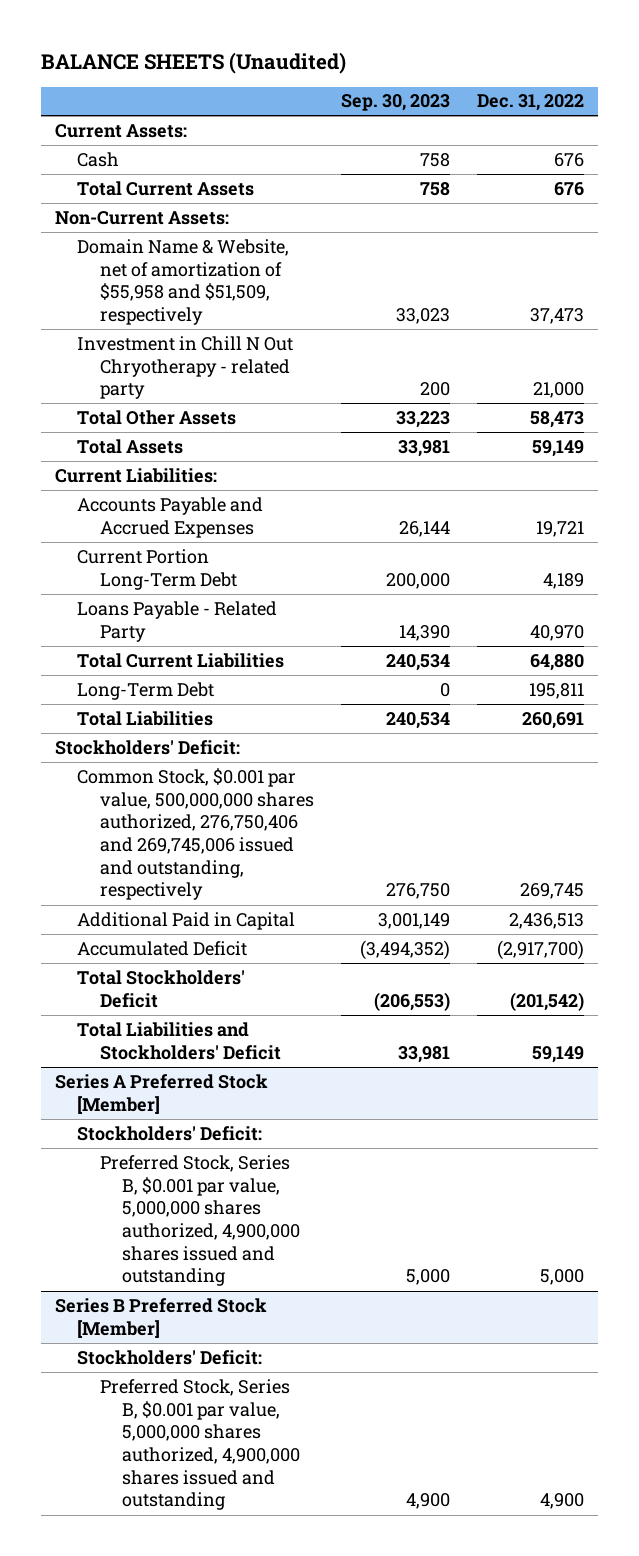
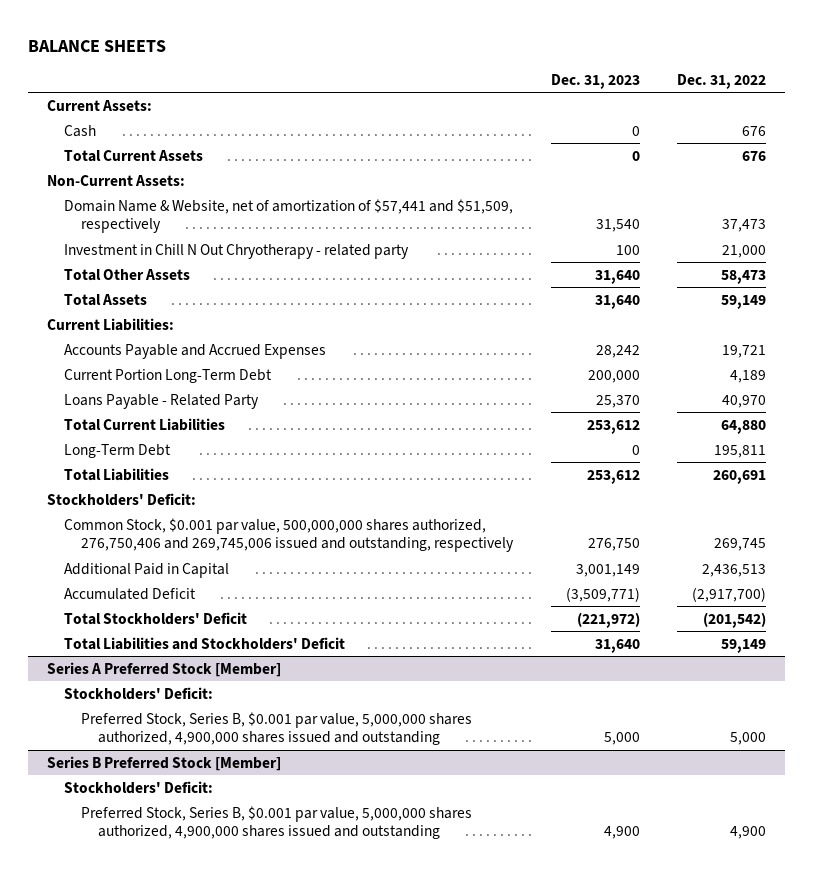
[41,51,347,74] BALANCE SHEETS (Unaudited) -> [27,39,166,52] BALANCE SHEETS
[340,94,450,112] Sep. 30, 2023 -> none
none -> [550,74,640,90] Dec. 31, 2023
[77,238,290,326] Domain Name & Website, net of amortization of $55,958 and $51,509, respectively -> [63,198,513,234] Domain Name & Website, net of amortization of $57,441 and $51,509, respectively

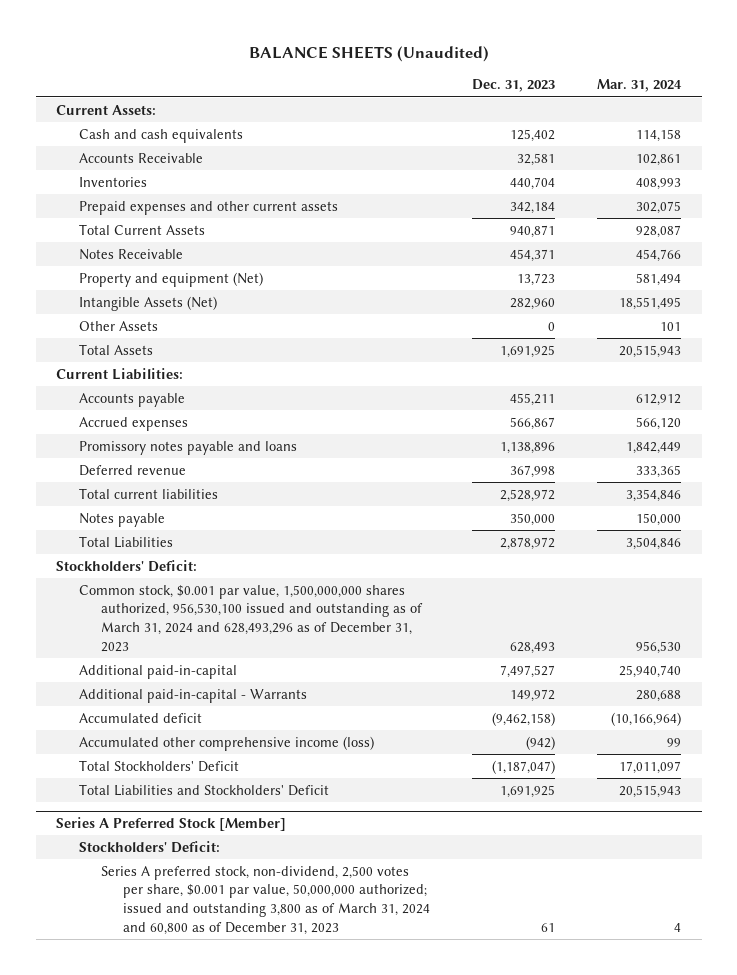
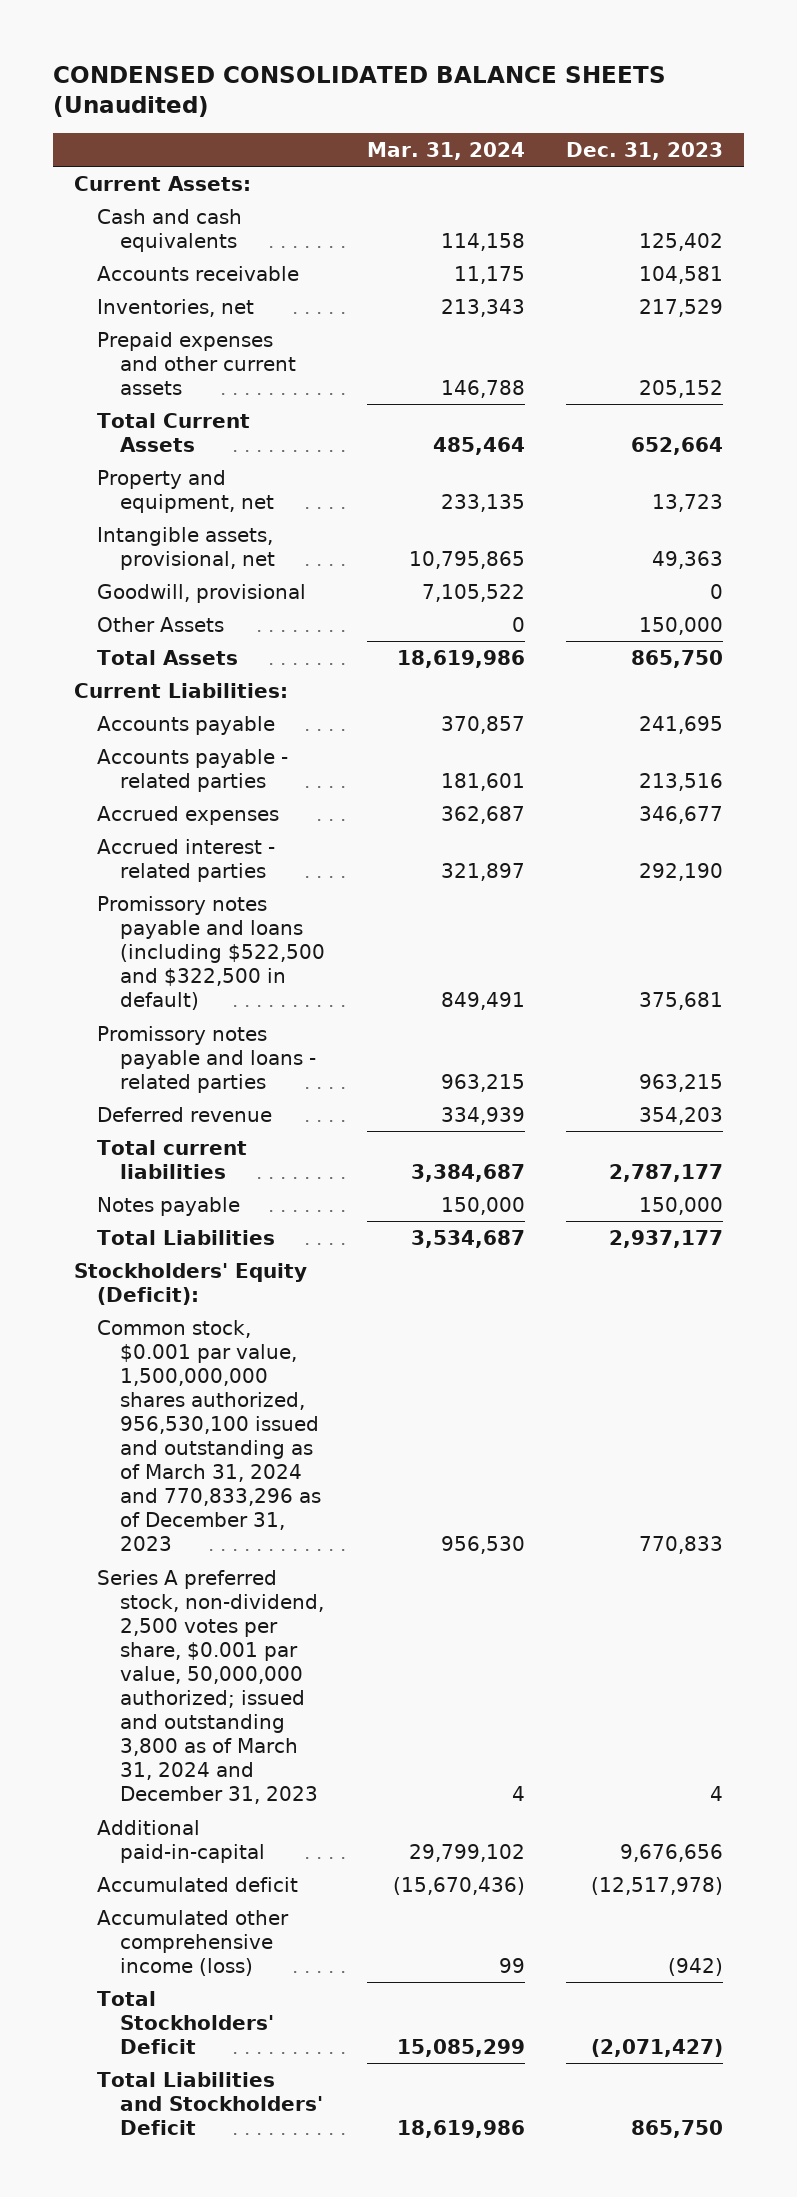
[248,46,489,63] BALANCE SHEETS (Unaudited) -> [53,66,667,118] CONDENSED CONSOLIDATED BALANCE SHEETS (Unaudited)
[78,248,183,260] Notes Receivable -> none
[78,152,203,163] Accounts Receivable -> [97,265,300,281] Accounts receivable
[516,152,555,166] 32,581 -> [639,265,724,284] 104,581
[635,153,681,166] 102,861 -> [453,265,525,284] 11,175
[78,176,147,187] Inventories -> [97,298,255,317] Inventories, net
[509,176,555,190] 440,704 -> [639,298,724,317] 217,529
[635,177,681,190] 408,993 -> [440,298,525,317] 213,343
[509,201,555,214] 342,184 -> [639,379,724,398] 205,152
[635,200,681,214] 302,075 -> [440,379,525,398] 146,788
[509,224,555,238] 940,871 -> [631,436,724,455] 652,664
[635,224,681,238] 928,087 -> [432,436,525,455] 485,464
[78,271,263,287] Property and equipment (Net) -> [97,469,275,513] Property and equipment, net
[635,272,681,286] 581,494 -> [440,493,525,512] 233,135
[78,295,217,311] Intangible Assets (Net) -> [97,526,276,570] Intangible assets, provisional, net
[509,297,555,310] 282,960 -> [652,550,724,569] 49,363
[618,296,681,310] 18,551,495 -> [408,550,525,569] 10,795,865
none -> [97,583,307,603] Goodwill, provisional
[547,321,555,331] 0 -> [639,616,724,635] 150,000
[659,321,681,331] 101 -> [511,616,525,632] 0
[499,344,555,358] 1,691,925 -> [631,649,724,668] 865,750
[618,344,681,358] 20,515,943 -> [396,649,525,668] 18,619,986
[78,688,307,703] Additional paid-in-capital - Warrants -> none
[509,392,555,406] 455,211 -> [639,715,724,734] 241,695
[635,393,681,406] 612,912 -> [440,715,525,734] 370,857
none -> [97,748,289,792] Accounts payable - related parties
[509,416,555,430] 566,867 -> [639,805,724,824] 346,677
[635,416,681,430] 566,120 -> [440,805,525,824] 362,687
none -> [97,838,276,882] Accrued interest - related parties
[78,440,297,455] Promissory notes payable and loans -> [97,895,326,1010] Promissory notes payable and loans (including $522,500 and $322,500 in default)
[499,441,555,454] 1,138,896 -> [639,991,724,1010] 375,681
[625,441,681,454] 1,842,449 -> [440,991,525,1010] 849,491
none -> [97,1025,317,1093] Promissory notes payable and loans - related parties
[509,464,555,478] 367,998 -> [639,1106,724,1125] 354,203
[635,464,681,478] 333,365 -> [440,1106,525,1125] 334,939
[499,488,555,502] 2,528,972 -> [609,1163,724,1182] 2,787,177
[625,488,681,502] 3,354,846 -> [410,1163,525,1182] 3,384,687
[509,512,555,526] 350,000 -> [639,1196,724,1215] 150,000
[499,536,555,550] 2,878,972 -> [609,1229,724,1248] 2,937,177
[625,536,681,550] 3,504,846 -> [410,1229,525,1248] 3,534,687
[56,559,198,572] Stockholders' Deficit: -> [73,1262,307,1305] Stockholders' Equity (Deficit):
[78,584,423,652] Common stock, $0.001 par value, 1,500,000,000 shares authorized, 956,530,100 issued and outstanding as of March 31, 2024 and 628,493,296 as of December 31, 2023 -> [97,1319,322,1551] Common stock, $0.001 par value, 1,500,000,000 shares authorized, 956,530,100 issued and outstanding as of March 31, 2024 and 770,833,296 as of December 31, 2023
[509,641,555,654] 628,493 -> [639,1535,724,1554] 770,833
none -> [97,1569,325,1804] Series A preferred stock, non-dividend, 2,500 votes per share, $0.001 par value, 50,000,000 authorized; issued and outstanding 3,800 as of March 31, 2024 and December 31, 2023
[499,664,555,678] 7,497,527 -> [620,1843,724,1862] 9,676,656
[618,664,681,678] 25,940,740 -> [408,1843,525,1862] 29,799,102
[491,711,555,726] (9,462,158) -> [591,1876,724,1895] (12,517,978)
[610,711,681,726] (10,166,964) -> [392,1876,525,1895] (15,670,436)
[56,817,287,832] Series A Preferred Stock [Member] -> none
[78,840,220,853] Stockholders' Deficit: -> none
[100,865,430,935] Series A preferred stock, non-dividend, 2,500 votes per share, $0.001 par value, 50,000,000 authorized; issued and outstanding 3,800 as of March 31, 2024 and 60,800 as of December 31, 2023 -> none
[491,759,555,774] (1,187,047) -> [591,2038,724,2057] (2,071,427)
[618,760,681,774] 17,011,097 -> [396,2038,525,2057] 15,085,299
[499,784,555,798] 1,691,925 -> [631,2119,724,2138] 865,750
[618,784,681,798] 20,515,943 -> [396,2119,525,2138] 18,619,986

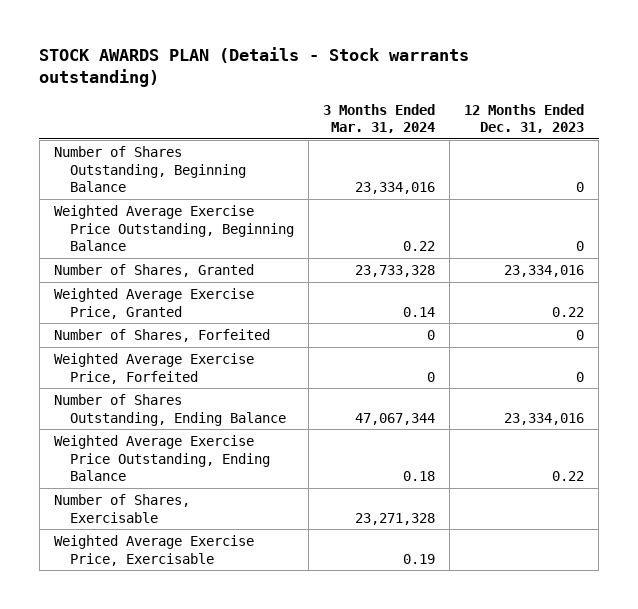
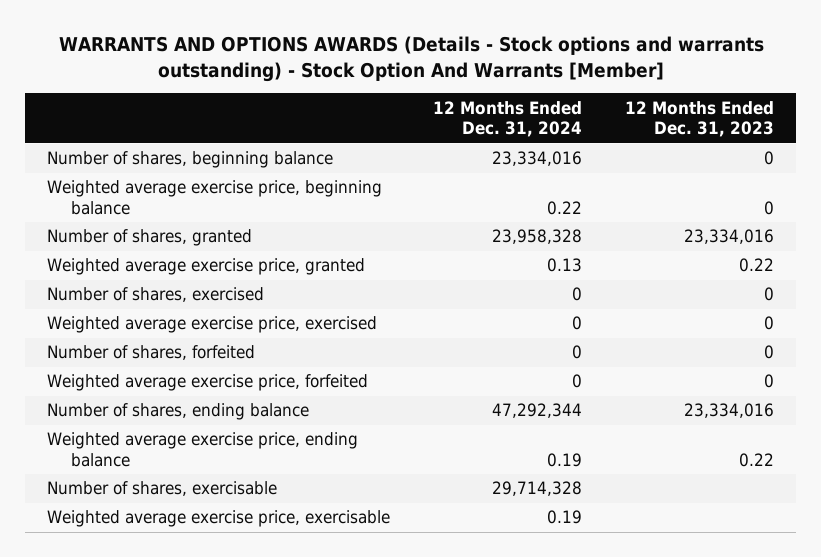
[39,47,470,88] STOCK AWARDS PLAN (Details - Stock warrants outstanding) -> [58,36,764,82] WARRANTS AND OPTIONS AWARDS (Details - Stock options and warrants outstanding) - Stock Option And Warrants [Member]
[323,103,436,134] 3 Months Ended Mar. 31, 2024 -> none
none -> [433,100,583,138] 12 Months Ended Dec. 31, 2024
[53,146,247,193] Number of Shares Outstanding, Beginning Balance -> [46,151,333,169] Number of shares, beginning balance
[53,205,295,252] Weighted Average Exercise Price Outstanding, Beginning Balance -> [46,180,382,216] Weighted average exercise price, beginning balance
[53,264,254,278] Number of Shares, Granted -> [46,229,252,247] Number of shares, granted
[53,288,254,319] Weighted Average Exercise Price, Granted -> [46,258,365,276] Weighted average exercise price, granted
none -> [46,287,264,303] Number of shares, exercised
none -> [46,316,377,334] Weighted average exercise price, exercised
[53,329,270,343] Number of Shares, Forfeited -> [46,345,255,361] Number of shares, forfeited
[53,353,254,384] Weighted Average Exercise Price, Forfeited -> [46,374,368,392] Weighted average exercise price, forfeited
[53,394,287,426] Number of Shares Outstanding, Ending Balance -> [46,403,309,421] Number of shares, ending balance
[53,435,271,482] Weighted Average Exercise Price Outstanding, Ending Balance -> [46,432,358,468] Weighted average exercise price, ending balance
[53,494,190,523] Number of Shares, Exercisable -> [46,481,277,497] Number of shares, exercisable
[53,535,254,566] Weighted Average Exercise Price, Exercisable -> [46,510,390,528] Weighted average exercise price, exercisable

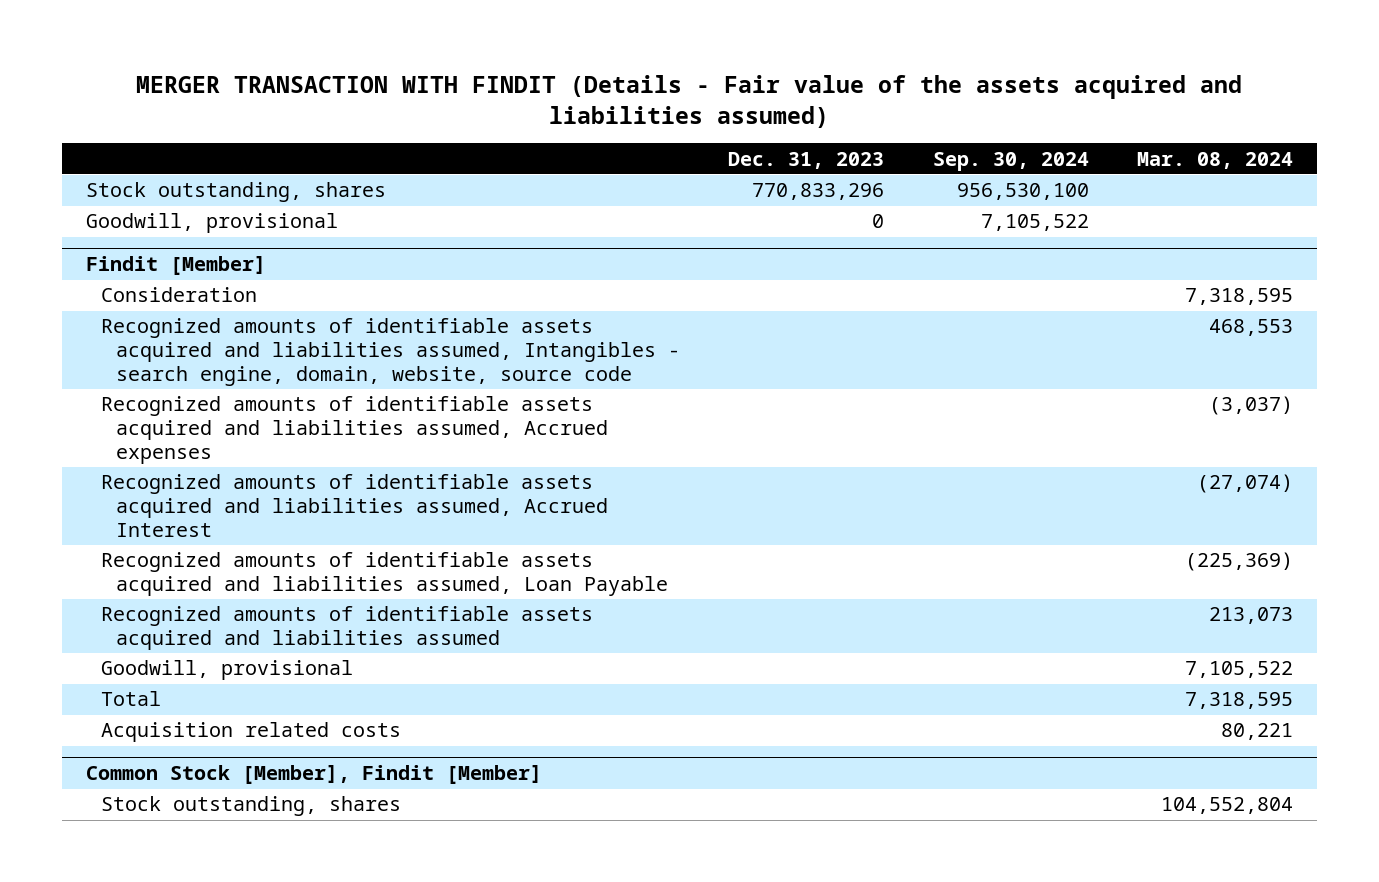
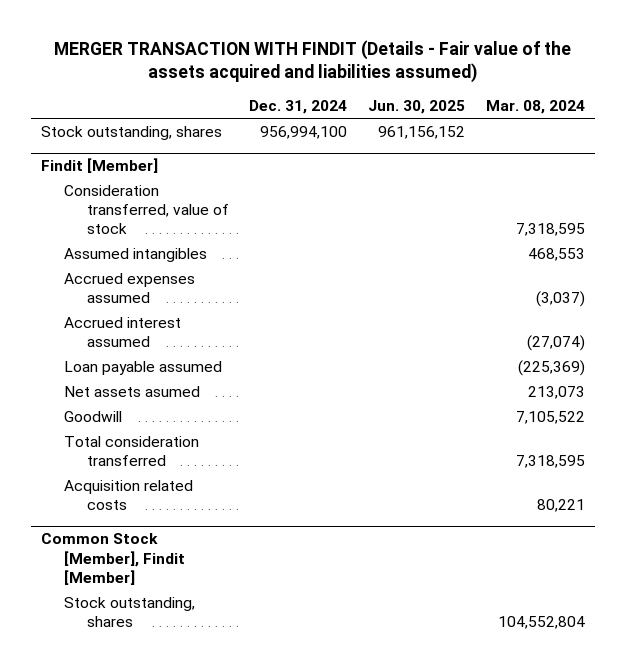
[728,151,885,169] Dec. 31, 2023 -> none
[932,151,1089,171] Sep. 30, 2024 -> none
none -> [249,100,348,115] Dec. 31, 2024
none -> [367,100,465,115] Jun. 30, 2025
[86,213,339,234] Goodwill, provisional -> none
[101,287,258,303] Consideration -> [64,184,229,235] Consideration transferred, value of stock
[101,318,681,387] Recognized amounts of identifiable assets acquired and liabilities assumed, Intangibles - search engine, domain, website, source code -> [64,247,208,262] Assumed intangibles
[101,396,609,465] Recognized amounts of identifiable assets acquired and liabilities assumed, Accrued expenses -> [64,272,196,303] Accrued expenses assumed
[101,474,609,538] Recognized amounts of identifiable assets acquired and liabilities assumed, Accrued Interest -> [64,316,182,347] Accrued interest assumed
[101,552,669,597] Recognized amounts of identifiable assets acquired and liabilities assumed, Loan Payable -> [64,360,223,375] Loan payable assumed
[101,606,594,651] Recognized amounts of identifiable assets acquired and liabilities assumed -> [64,385,201,397] Net assets asumed
[101,660,354,681] Goodwill, provisional -> [64,410,123,422] Goodwill
[101,691,162,707] Total -> [64,435,200,466] Total consideration transferred

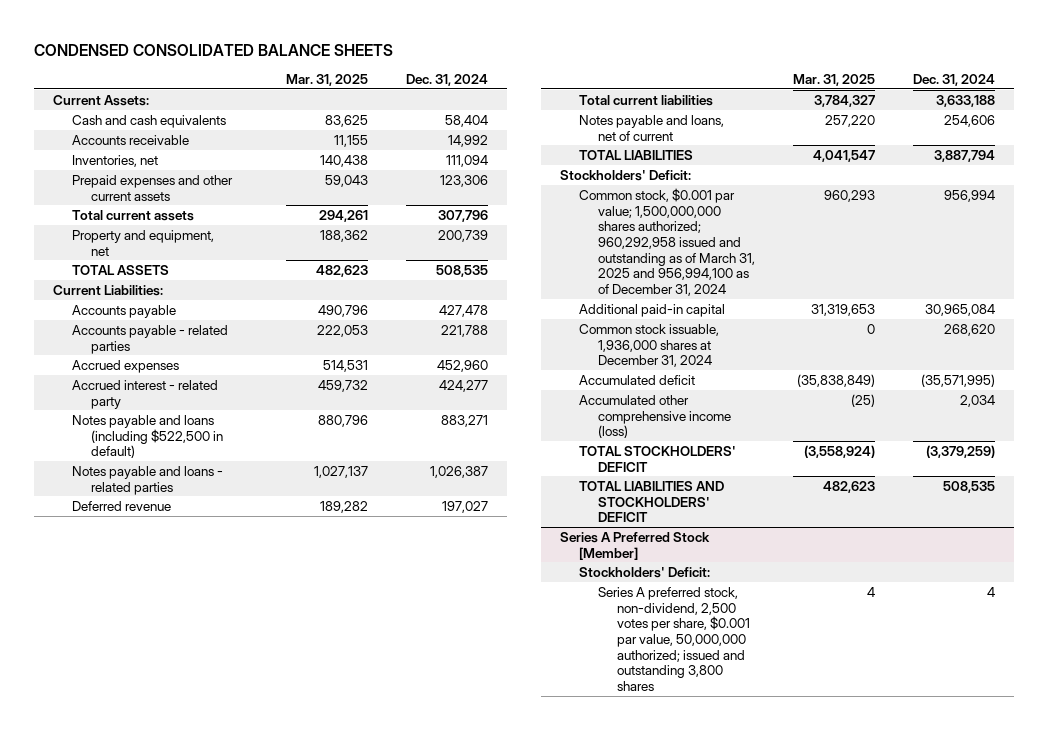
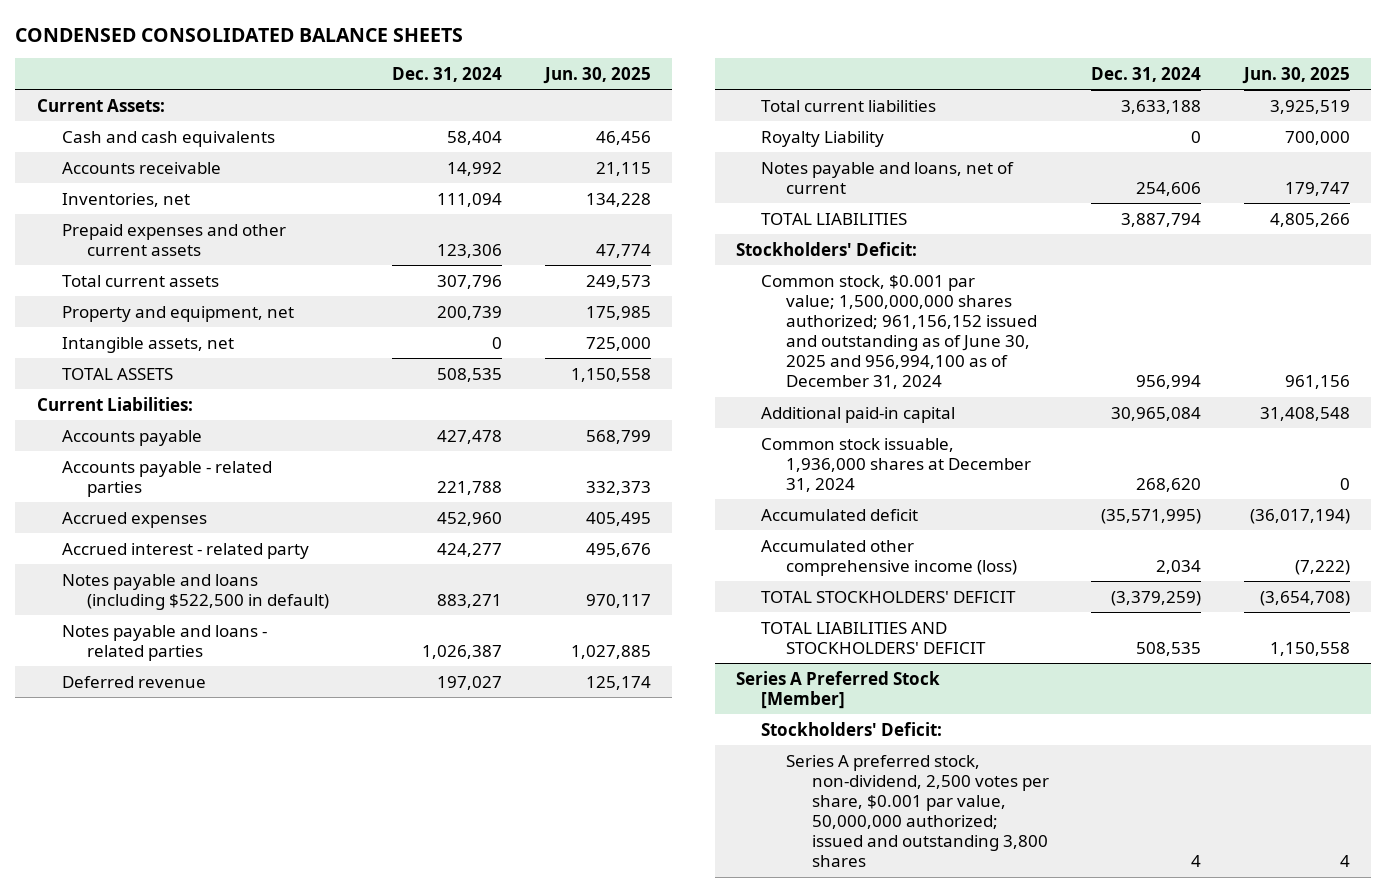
[286,73,369,86] Mar. 31, 2025 -> none
none -> [542,67,651,85] Jun. 30, 2025
none -> [61,336,234,353] Intangible assets, net
none -> [761,130,885,147] Royalty Liability
[578,187,755,296] Common stock, $0.001 par value; 1,500,000,000 shares authorized; 960,292,958 issued and outstanding as of March 31, 2025 and 956,994,100 as of December 31, 2024 -> [761,274,1038,390] Common stock, $0.001 par value; 1,500,000,000 shares authorized; 961,156,152 issued and outstanding as of June 30, 2025 and 956,994,100 as of December 31, 2024

